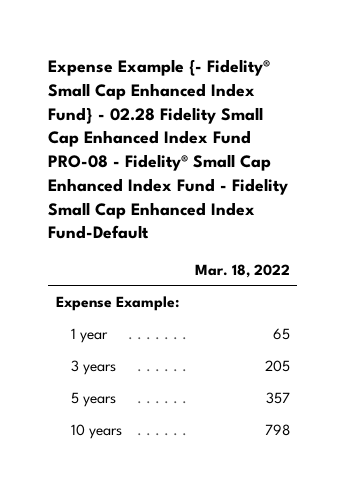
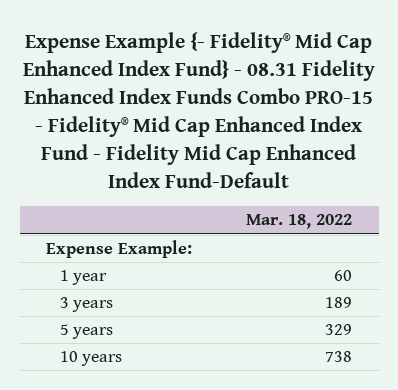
[48,59,289,240] Expense Example {- Fidelity® Small Cap Enhanced Index Fund} - 02.28 Fidelity Small Cap Enhanced Index Fund PRO-08 - Fidelity® Small Cap Enhanced Index Fund - Fidelity Small Cap Enhanced Index Fund-Default -> [23,31,376,189] Expense Example {- Fidelity® Mid Cap Enhanced Index Fund} - 08.31 Fidelity Enhanced Index Funds Combo PRO-15 - Fidelity® Mid Cap Enhanced Index Fund - Fidelity Mid Cap Enhanced Index Fund-Default
[272,327,290,340] 65 -> [333,270,352,282] 60
[264,359,290,372] 205 -> [324,297,352,309] 189
[265,391,290,404] 357 -> [324,324,352,336] 329
[264,423,290,436] 798 -> [324,351,352,363] 738

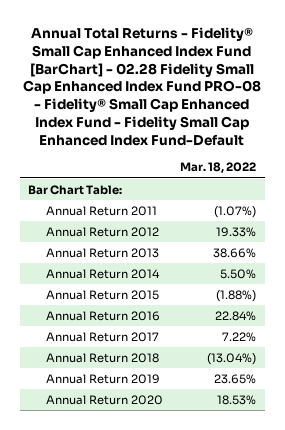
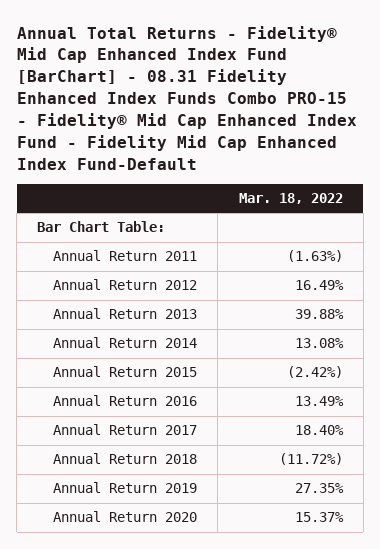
[23,26,262,147] Annual Total Returns - Fidelity® Small Cap Enhanced Index Fund [BarChart] - 02.28 Fidelity Small Cap Enhanced Index Fund PRO-08 - Fidelity® Small Cap Enhanced Index Fund - Fidelity Small Cap Enhanced Index Fund-Default -> [16,25,357,170] Annual Total Returns - Fidelity® Mid Cap Enhanced Index Fund [BarChart] - 08.31 Fidelity Enhanced Index Funds Combo PRO-15 - Fidelity® Mid Cap Enhanced Index Fund - Fidelity Mid Cap Enhanced Index Fund-Default
[214,205,257,218] (1.07%) -> [286,250,343,263] (1.63%)
[216,226,257,237] 19.33% -> [294,280,344,291] 16.49%
[213,247,257,258] 38.66% -> [294,309,344,320] 39.88%
[220,268,257,279] 5.50% -> [294,338,344,349] 13.08%
[216,289,257,302] (1.88%) -> [286,366,343,379] (2.42%)
[215,310,257,321] 22.84% -> [294,396,344,407] 13.49%
[222,331,257,342] 7.22% -> [294,425,344,436] 18.40%
[207,352,257,365] (13.04%) -> [278,453,343,466] (11.72%)
[214,373,257,384] 23.65% -> [294,483,344,494] 27.35%
[217,394,257,405] 18.53% -> [294,512,344,523] 15.37%

